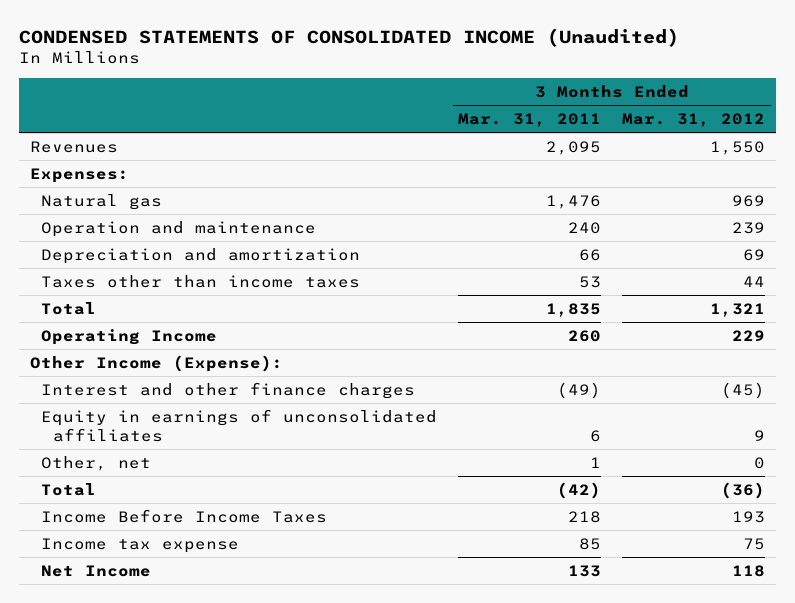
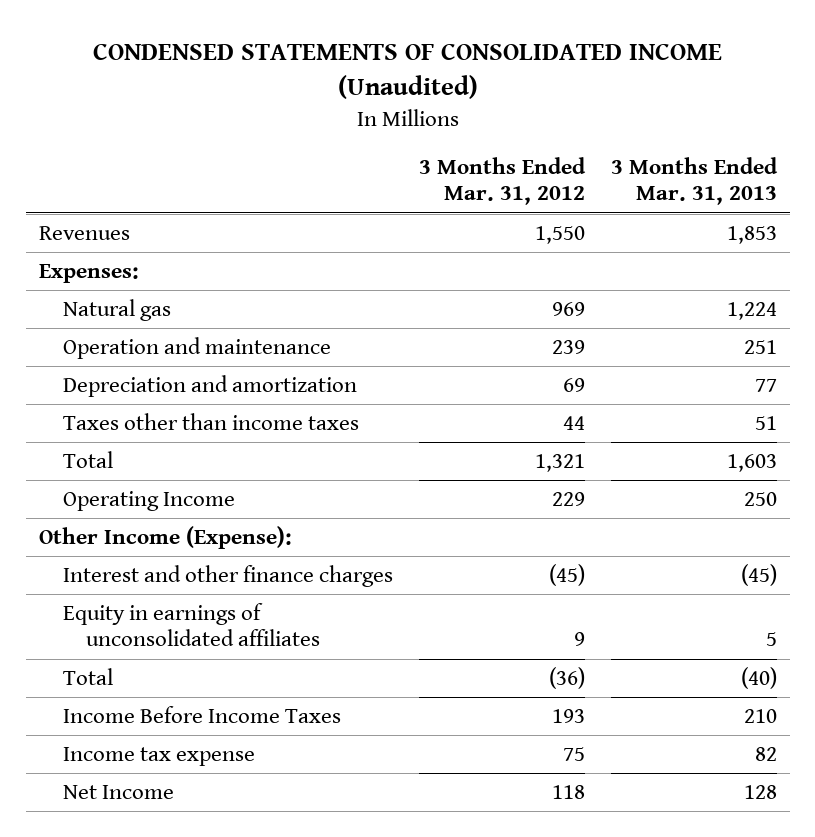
[458,112,602,127] Mar. 31, 2011 -> none
none -> [610,157,778,206] 3 Months Ended Mar. 31, 2013
[41,455,152,471] Other, net -> none

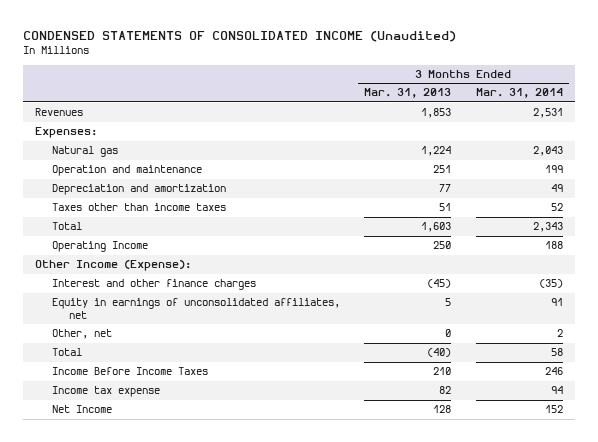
[418,157,586,206] 3 Months Ended Mar. 31, 2012 -> none
none -> [475,88,563,99] Mar. 31, 2014
[62,603,321,647] Equity in earnings of unconsolidated affiliates -> [52,298,341,319] Equity in earnings of unconsolidated affiliates, net
none -> [52,329,113,340] Other, net

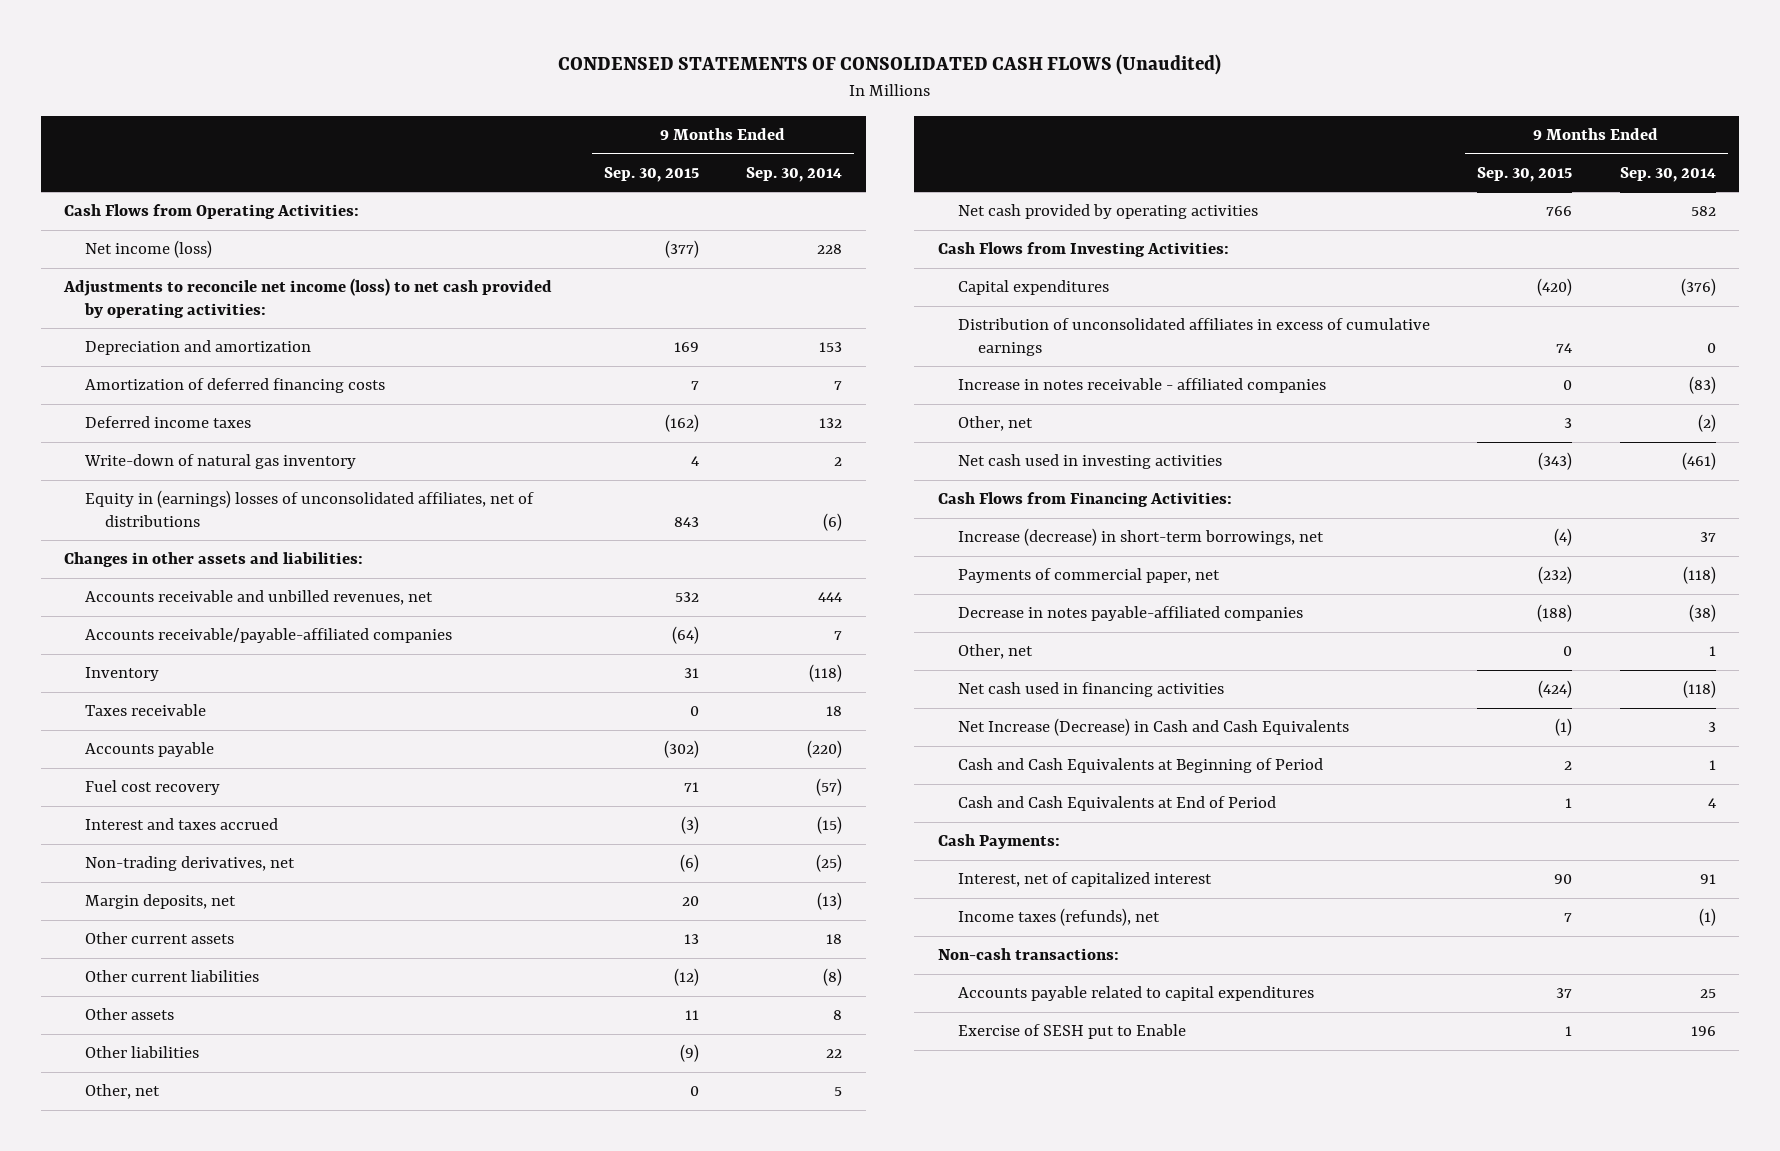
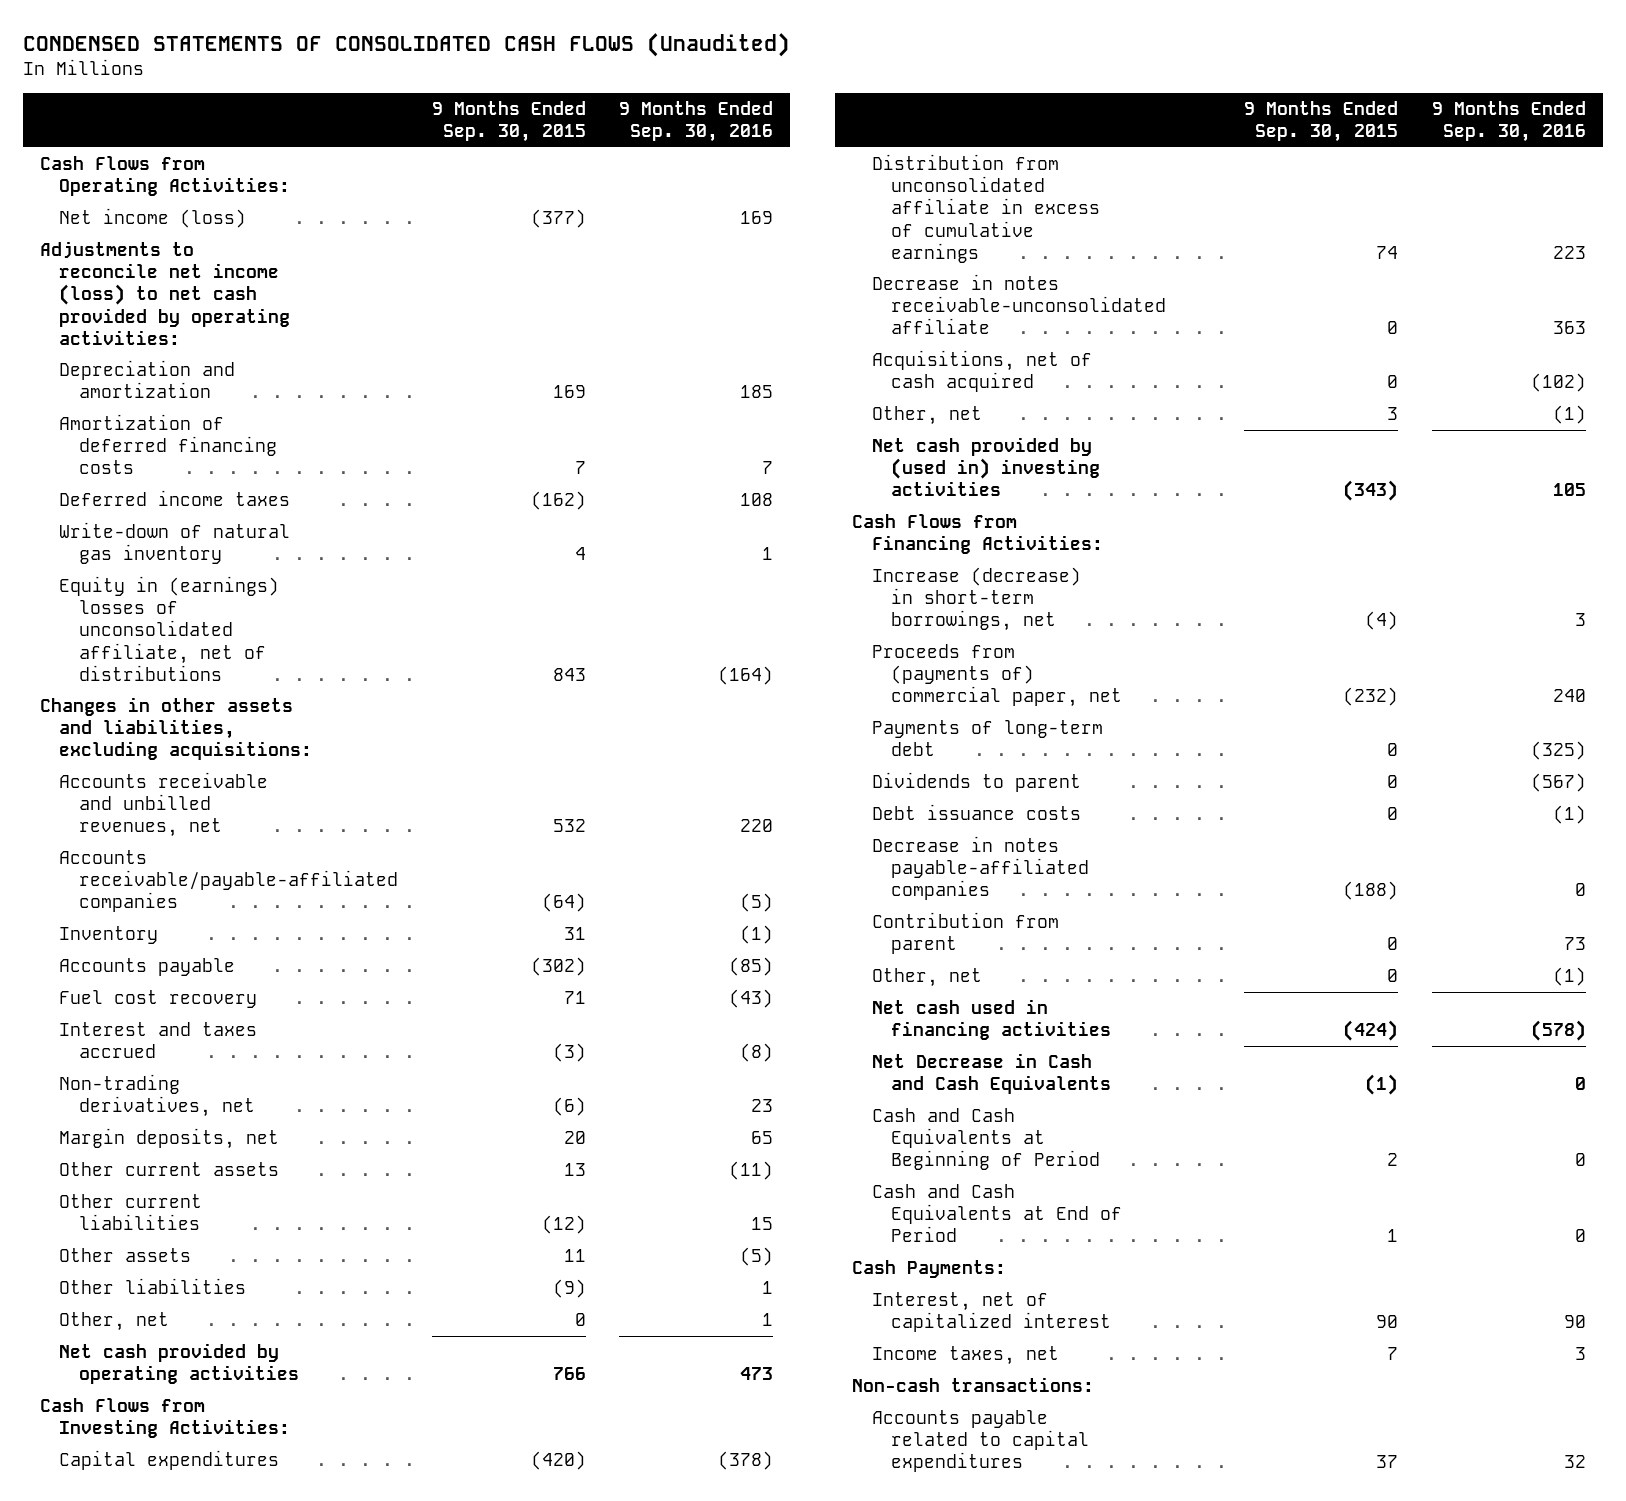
[746,166,843,182] Sep. 30, 2014 -> none
none -> [619,101,774,143] 9 Months Ended Sep. 30, 2016
[84,490,534,528] Equity in (earnings) losses of unconsolidated affiliates, net of distributions -> [59,576,280,681] Equity in (earnings) losses of unconsolidated affiliate, net of distributions
[64,552,364,568] Changes in other assets and liabilities: -> [39,697,313,761] Changes in other assets and liabilities, excluding acquisitions:
[84,704,206,717] Taxes receivable -> none
[957,378,1326,394] Increase in notes receivable - affiliated companies -> none
[957,318,1430,357] Distribution of unconsolidated affiliates in excess of cumulative earnings -> [871,154,1101,263] Distribution from unconsolidated affiliate in excess of cumulative earnings
none -> [871,274,1167,335] Decrease in notes receivable-unconsolidated affiliate
none -> [871,350,1092,393] Acquisitions, net of cash acquired
[957,454,1222,470] Net cash used in investing activities -> [871,437,1101,497] Net cash provided by (used in) investing activities
[957,568,1220,584] Payments of commercial paper, net -> [871,644,1123,708] Proceeds from (payments of) commercial paper, net
none -> [871,720,1103,757] Payments of long-term debt
none -> [871,772,1081,793] Dividends to parent
none -> [871,804,1081,821] Debt issuance costs
none -> [871,912,1059,955] Contribution from parent
[957,718,1349,737] Net Increase (Decrease) in Cash and Cash Equivalents -> [871,1053,1112,1095] Net Decrease in Cash and Cash Equivalents
[957,908,1160,927] Income taxes (refunds), net -> [871,1346,1059,1366] Income taxes, net
[957,1024,1186,1040] Exercise of SESH put to Enable -> none

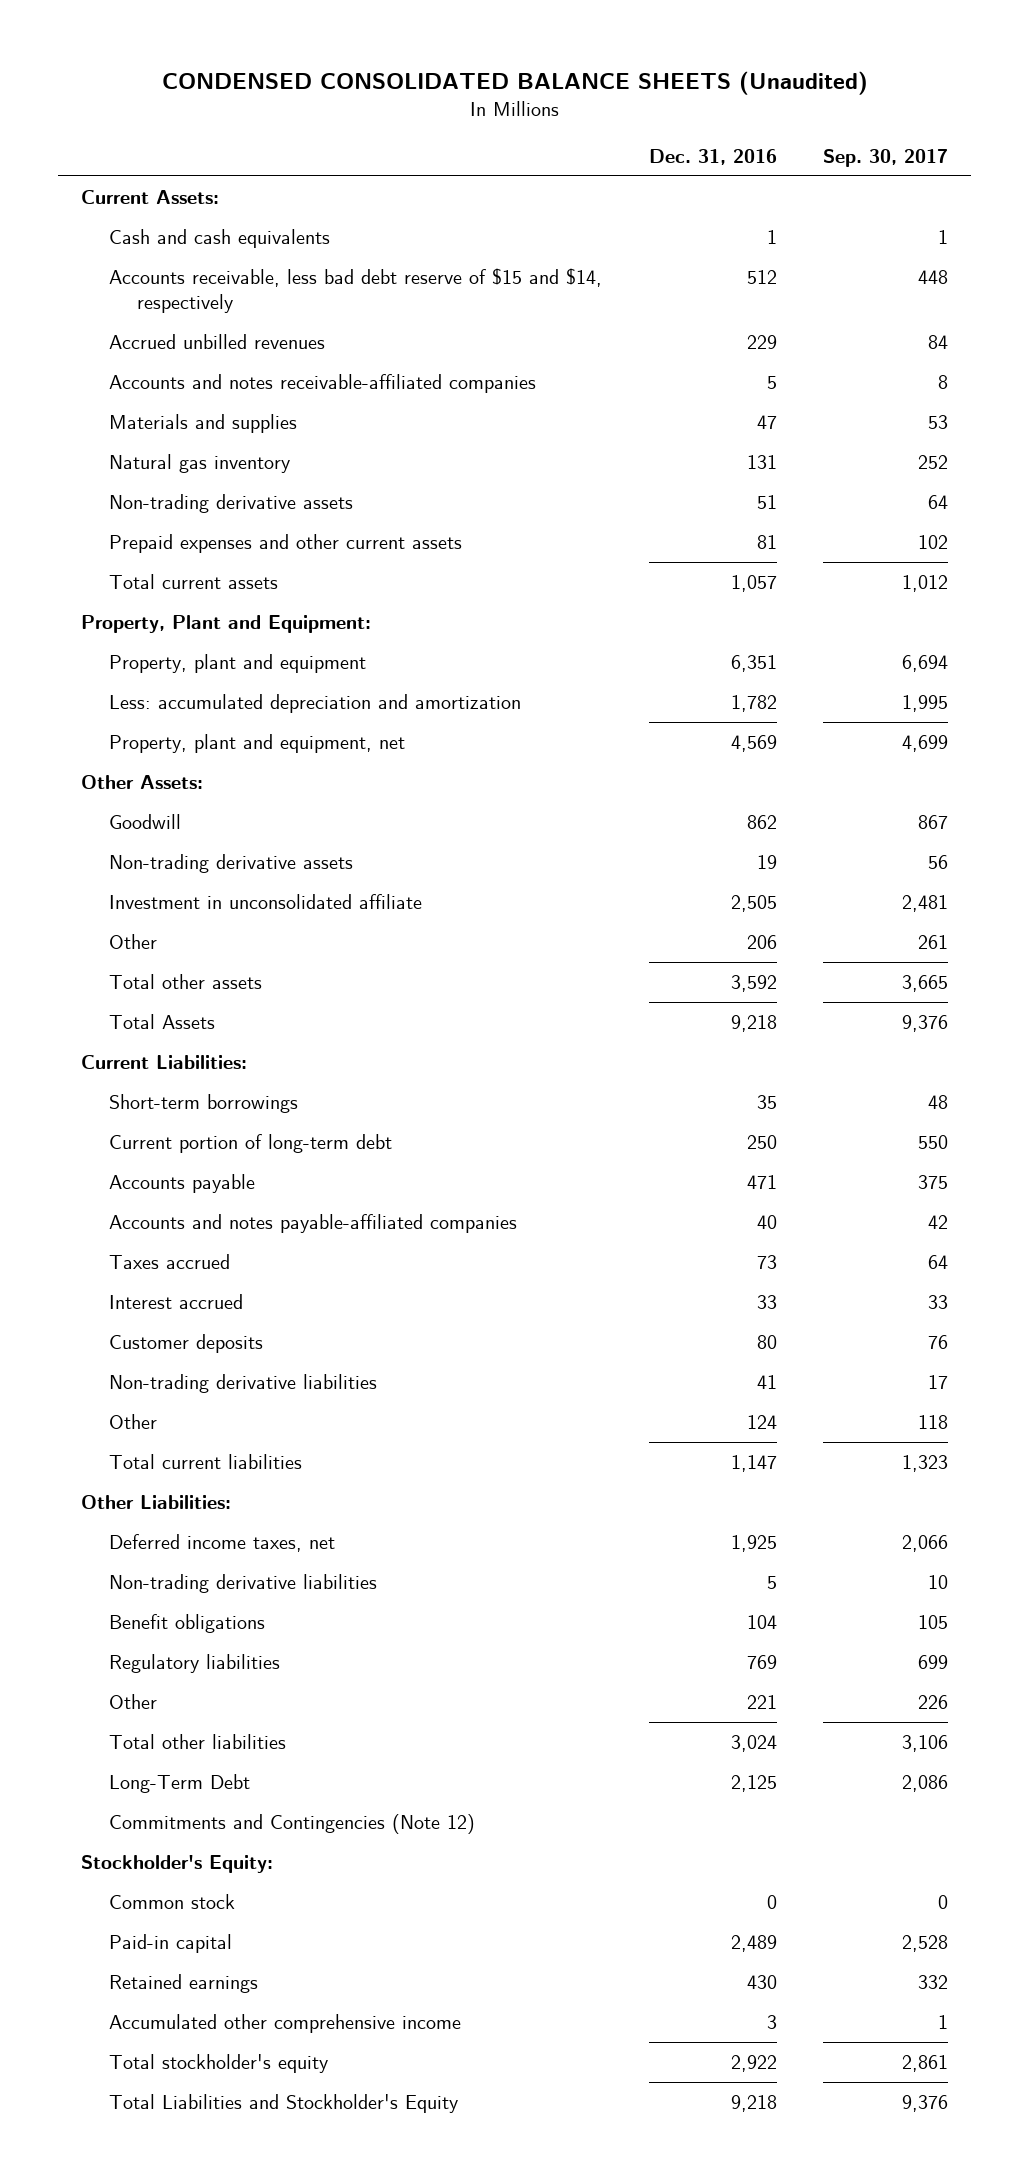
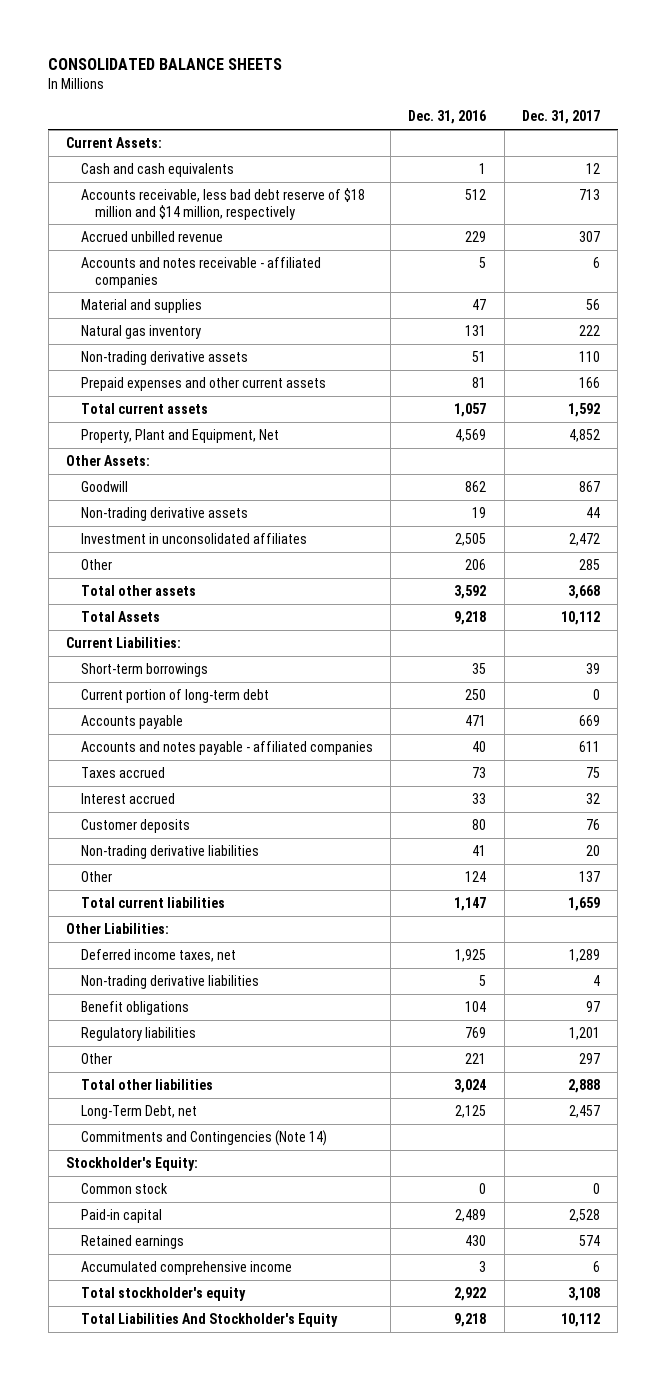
[161,71,868,96] CONDENSED CONSOLIDATED BALANCE SHEETS (Unaudited) -> [48,58,283,71] CONSOLIDATED BALANCE SHEETS
[822,149,948,168] Sep. 30, 2017 -> none
none -> [521,110,600,125] Dec. 31, 2017
[109,267,603,314] Accounts receivable, less bad debt reserve of $15 and $14, respectively -> [80,187,365,220] Accounts receivable, less bad debt reserve of $18 million and $14 million, respectively
[109,333,326,349] Accrued unbilled revenues -> [80,230,223,242] Accrued unbilled revenue
[109,373,537,393] Accounts and notes receivable-affiliated companies -> [80,256,321,288] Accounts and notes receivable - affiliated companies
[109,413,298,433] Materials and supplies -> [80,298,202,313] Material and supplies
[81,614,372,633] Property, Plant and Equipment: -> none
[109,653,367,673] Property, plant and equipment -> none
[109,693,522,713] Less: accumulated depreciation and amortization -> none
[109,733,406,753] Property, plant and equipment, net -> [80,428,279,443] Property, Plant and Equipment, Net
[109,893,423,909] Investment in unconsolidated affiliate -> [80,532,307,544] Investment in unconsolidated affiliates
[109,1213,518,1233] Accounts and notes payable-affiliated companies -> [80,740,373,755] Accounts and notes payable - affiliated companies
[109,1773,251,1793] Long-Term Debt -> [80,1104,197,1119] Long-Term Debt, net
[109,1813,476,1834] Commitments and Contingencies (Note 12) -> [80,1129,327,1146] Commitments and Contingencies (Note 14)
[109,2013,462,2033] Accumulated other comprehensive income -> [80,1260,292,1275] Accumulated comprehensive income
[109,2093,459,2113] Total Liabilities and Stockholder's Equity -> [80,1312,338,1327] Total Liabilities And Stockholder's Equity

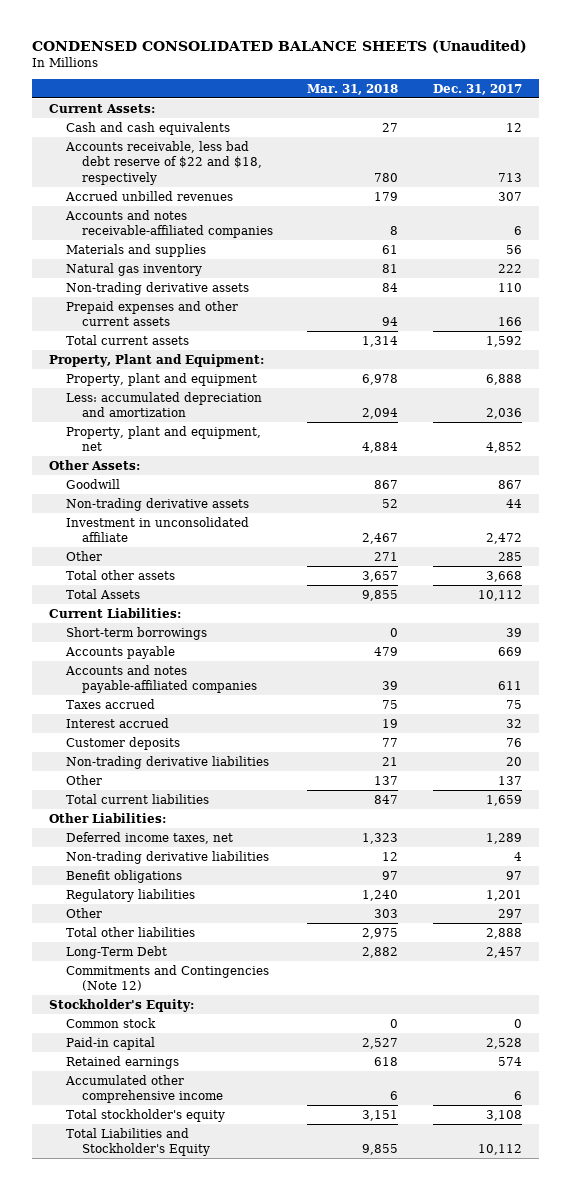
[48,58,283,71] CONSOLIDATED BALANCE SHEETS -> [32,39,528,53] CONDENSED CONSOLIDATED BALANCE SHEETS (Unaudited)
[408,110,487,125] Dec. 31, 2016 -> none
none -> [307,83,399,95] Mar. 31, 2018
[80,187,365,220] Accounts receivable, less bad debt reserve of $18 million and $14 million, respectively -> [64,140,263,185] Accounts receivable, less bad debt reserve of $22 and $18, respectively
[80,230,223,242] Accrued unbilled revenue -> [64,190,233,201] Accrued unbilled revenues
[80,256,321,288] Accounts and notes receivable - affiliated companies -> [64,209,274,239] Accounts and notes receivable-affiliated companies
[80,298,202,313] Material and supplies -> [65,243,206,257] Materials and supplies
none -> [49,353,265,367] Property, Plant and Equipment:
none -> [65,372,257,386] Property, plant and equipment
none -> [65,391,262,418] Less: accumulated depreciation and amortization
[80,428,279,443] Property, Plant and Equipment, Net -> [65,425,261,452] Property, plant and equipment, net
[80,532,307,544] Investment in unconsolidated affiliates -> [65,516,249,543] Investment in unconsolidated affiliate
[80,688,269,703] Current portion of long-term debt -> none
[80,740,373,755] Accounts and notes payable - affiliated companies -> [64,664,258,694] Accounts and notes payable-affiliated companies
[80,1104,197,1119] Long-Term Debt, net -> [65,945,167,959] Long-Term Debt
[80,1129,327,1146] Commitments and Contingencies (Note 14) -> [65,964,269,992] Commitments and Contingencies (Note 12)
[80,1260,292,1275] Accumulated comprehensive income -> [64,1074,224,1104] Accumulated other comprehensive income
[80,1312,338,1327] Total Liabilities And Stockholder's Equity -> [65,1127,211,1157] Total Liabilities and Stockholder's Equity

